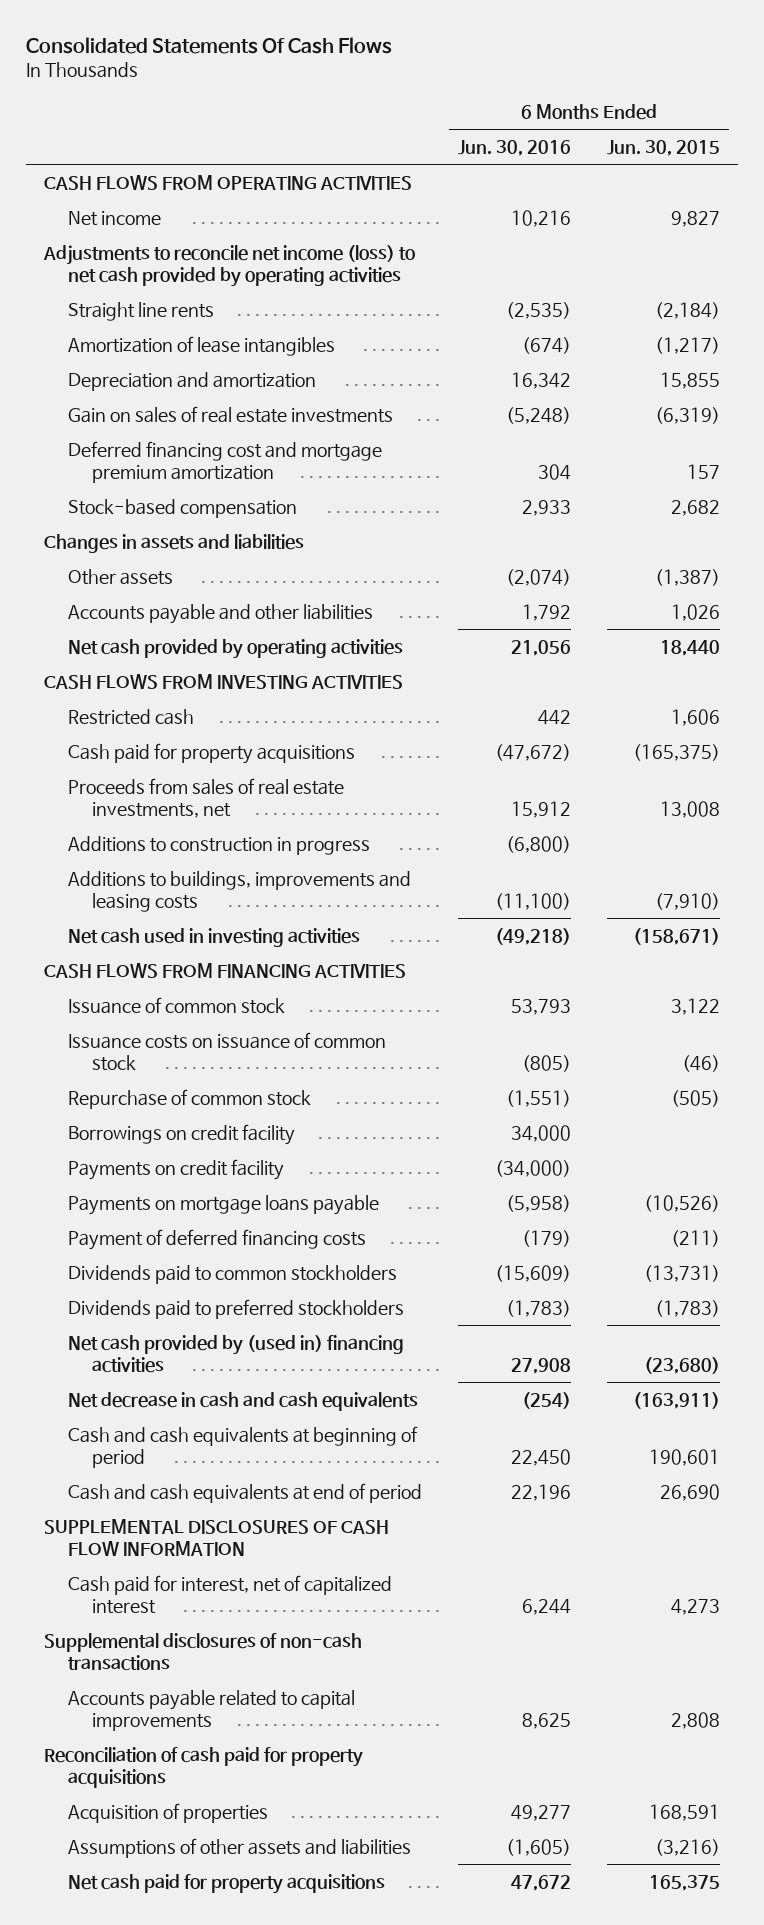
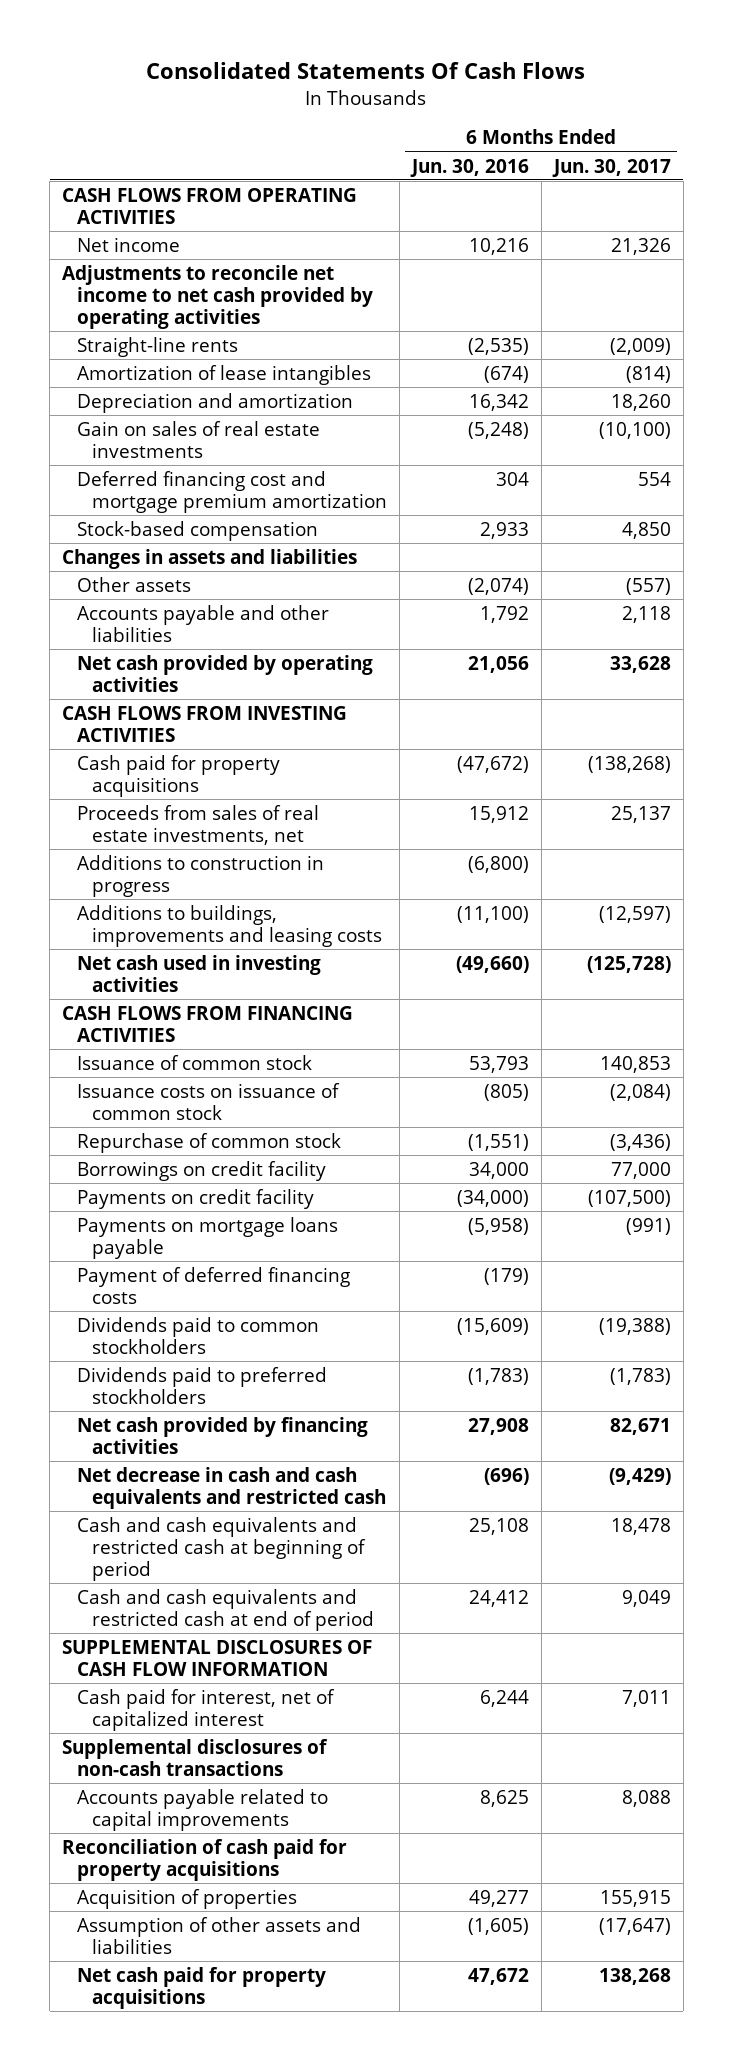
[607,139,721,156] Jun. 30, 2015 -> none
none -> [551,158,671,177] Jun. 30, 2017
[43,244,416,287] Adjustments to reconcile net income (loss) to net cash provided by operating activities -> [62,264,373,329] Adjustments to reconcile net income to net cash provided by operating activities
[68,301,215,321] Straight line rents -> [76,336,238,357] Straight-line rents
[68,708,195,725] Restricted cash -> none
[495,927,572,945] (49,218) -> [455,955,529,973] (49,660)
[68,1334,405,1373] Net cash provided by (used in) financing activities -> [76,1416,368,1454] Net cash provided by financing activities
[68,1391,419,1411] Net decrease in cash and cash equivalents -> [76,1466,386,1509] Net decrease in cash and cash equivalents and restricted cash
[522,1391,572,1409] (254) -> [483,1467,529,1485] (696)
[68,1425,419,1468] Cash and cash equivalents at beginning of period -> [76,1516,366,1581] Cash and cash equivalents and restricted cash at beginning of period
[511,1448,572,1466] 22,450 -> [468,1517,529,1535] 25,108
[68,1482,423,1503] Cash and cash equivalents at end of period -> [76,1588,374,1631] Cash and cash equivalents and restricted cash at end of period
[511,1483,572,1501] 22,196 -> [468,1589,529,1607] 24,412
[68,1837,412,1858] Assumptions of other assets and liabilities -> [76,1916,361,1954] Assumption of other assets and liabilities

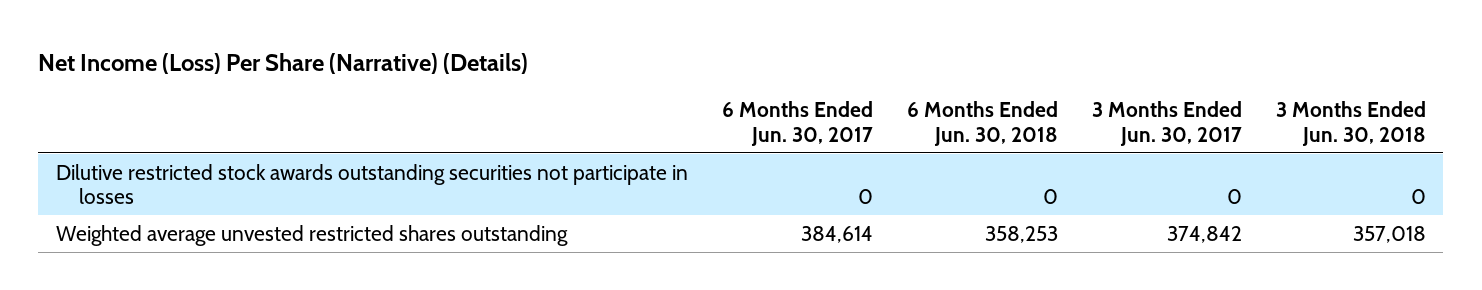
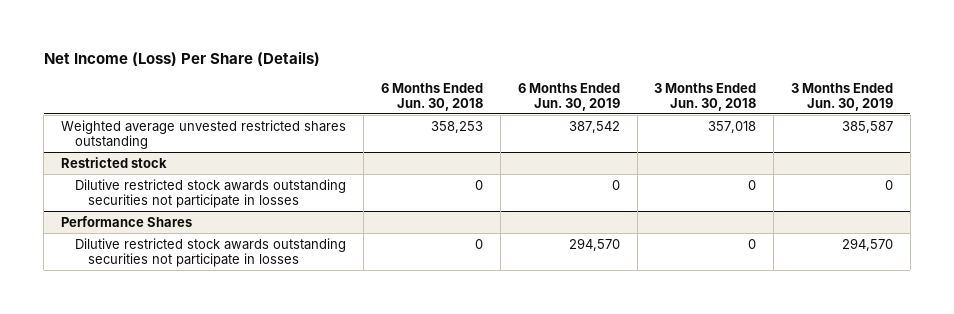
[38,52,529,74] Net Income (Loss) Per Share (Narrative) (Details) -> [43,51,320,67] Net Income (Loss) Per Share (Details)
[721,101,873,146] 6 Months Ended Jun. 30, 2017 -> none
[1091,101,1242,146] 3 Months Ended Jun. 30, 2017 -> none
none -> [517,82,620,111] 6 Months Ended Jun. 30, 2019
none -> [791,82,894,111] 3 Months Ended Jun. 30, 2019
[55,163,688,205] Dilutive restricted stock awards outstanding securities not participate in losses -> none
none -> [61,156,168,168] Restricted stock
none -> [74,178,346,208] Dilutive restricted stock awards outstanding securities not participate in losses
none -> [61,215,193,227] Performance Shares
none -> [74,237,346,267] Dilutive restricted stock awards outstanding securities not participate in losses

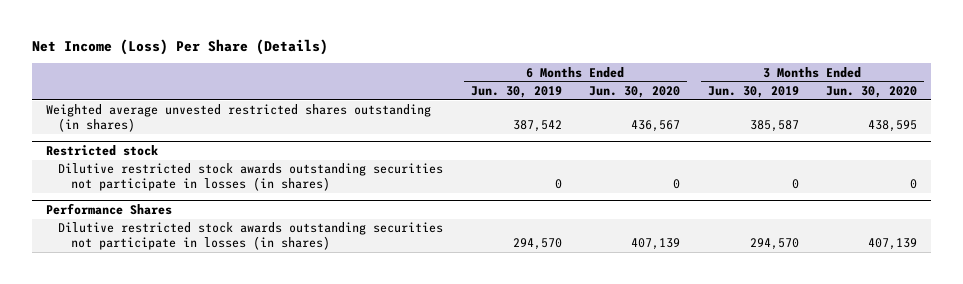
[381,82,484,111] 6 Months Ended Jun. 30, 2018 -> none
[654,82,757,111] 3 Months Ended Jun. 30, 2018 -> none
none -> [589,85,681,98] Jun. 30, 2020
none -> [826,85,918,98] Jun. 30, 2020
[61,119,347,149] Weighted average unvested restricted shares outstanding -> [45,104,431,133] Weighted average unvested restricted shares outstanding (in shares)
[74,178,346,208] Dilutive restricted stock awards outstanding securities not participate in losses -> [58,163,444,192] Dilutive restricted stock awards outstanding securities not participate in losses (in shares)
[74,237,346,267] Dilutive restricted stock awards outstanding securities not participate in losses -> [58,222,444,251] Dilutive restricted stock awards outstanding securities not participate in losses (in shares)

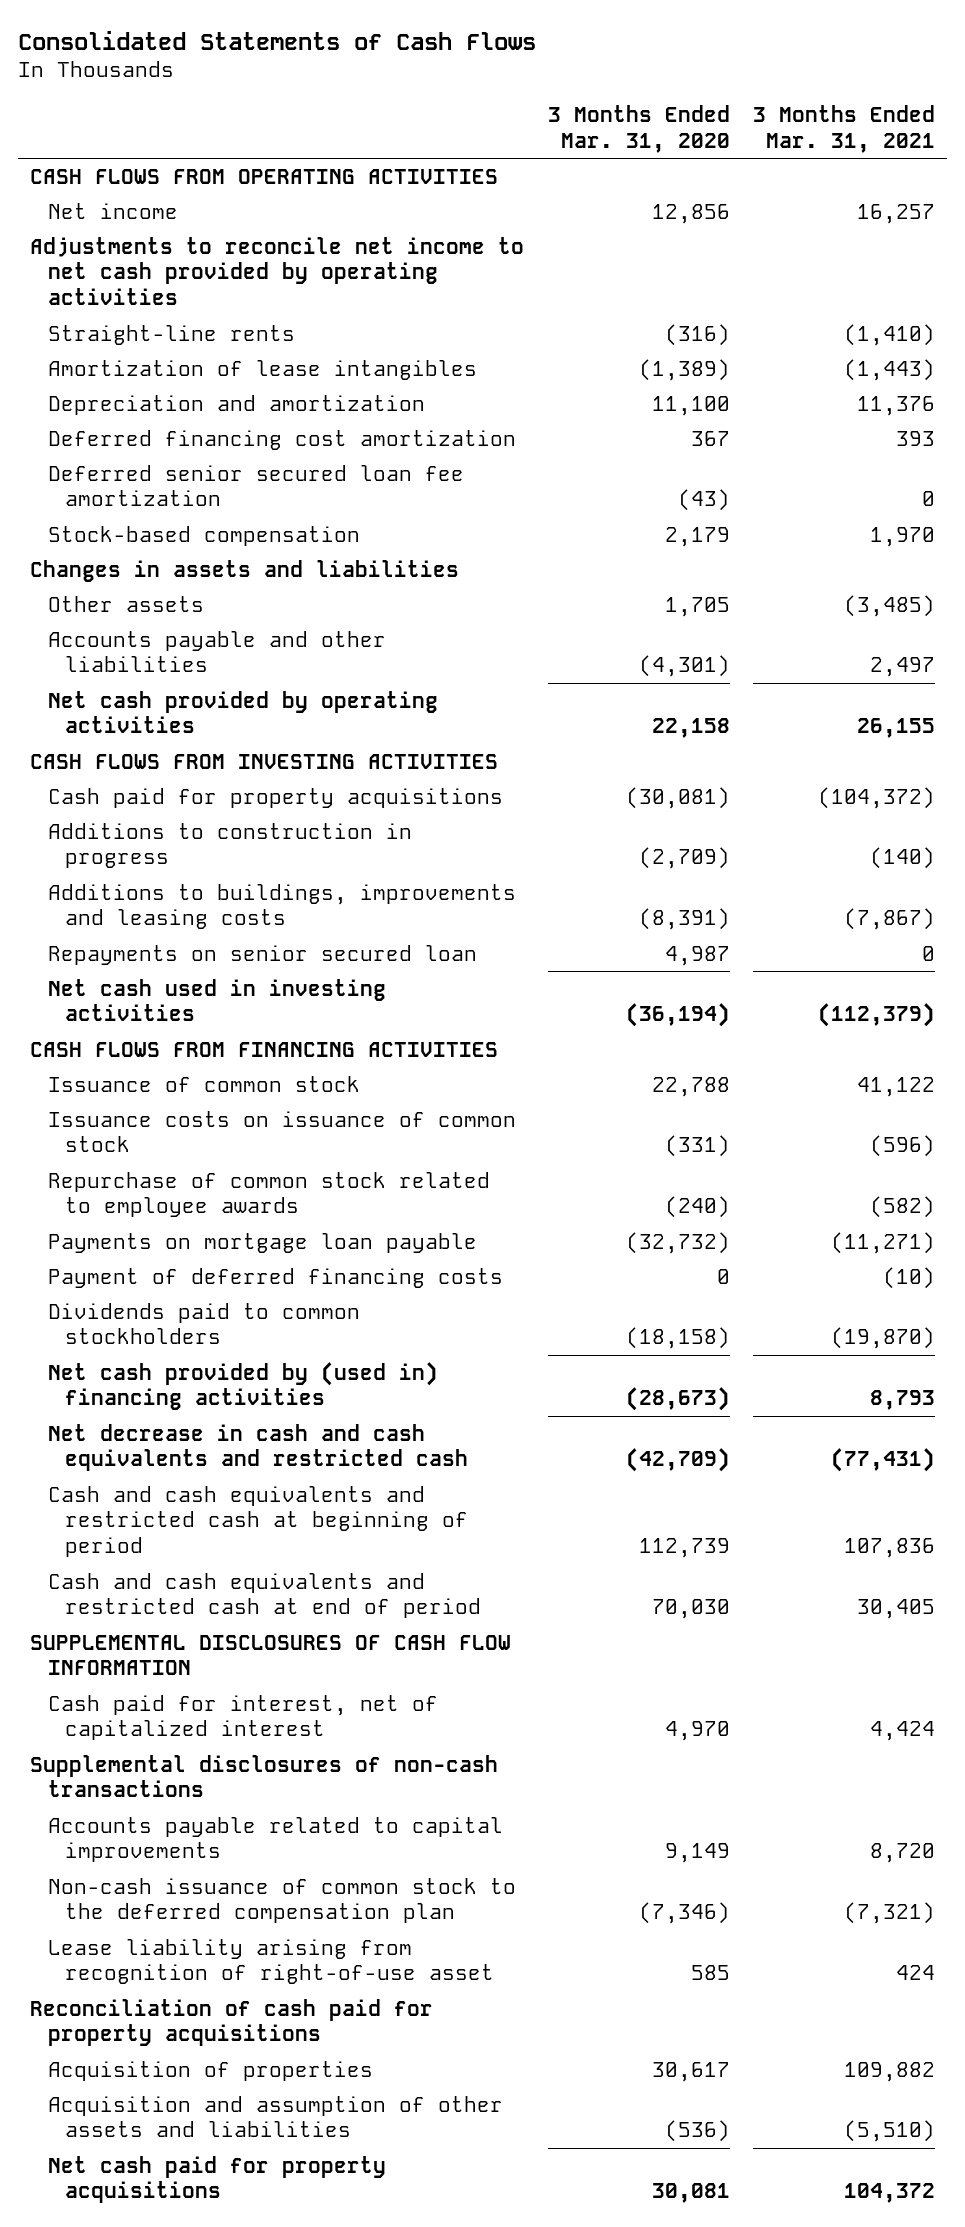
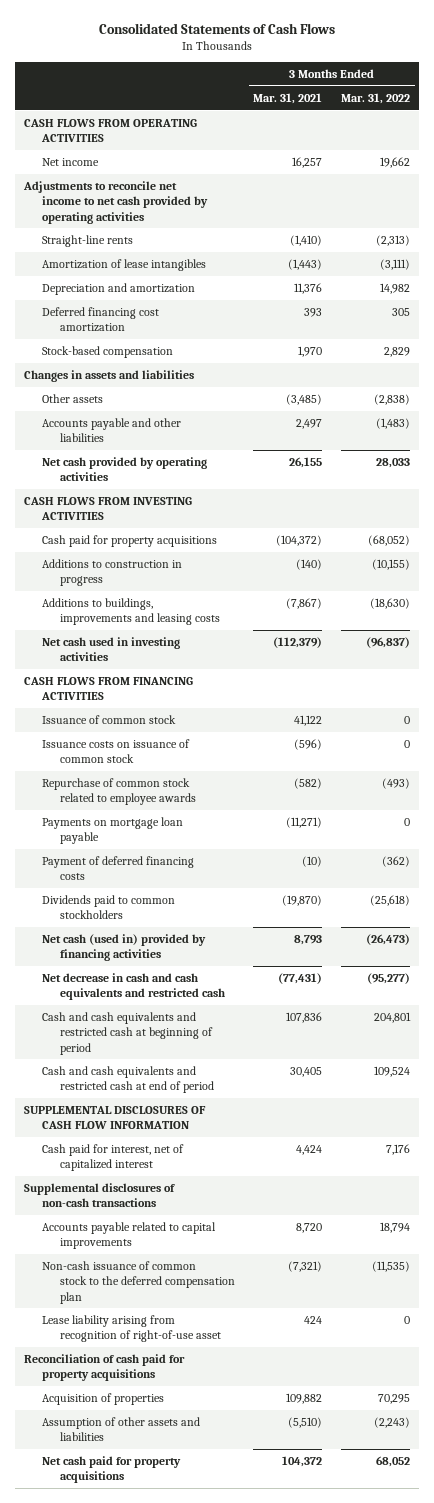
[547,105,730,153] 3 Months Ended Mar. 31, 2020 -> none
none -> [340,92,410,104] Mar. 31, 2022
[47,464,464,507] Deferred senior secured loan fee amortization -> none
[47,944,477,965] Repayments on senior secured loan -> none
[47,1361,438,1411] Net cash provided by (used in) financing activities -> [42,933,207,962] Net cash (used in) provided by financing activities
[47,2095,503,2138] Acquisition and assumption of other assets and liabilities -> [42,1416,201,1442] Assumption of other assets and liabilities

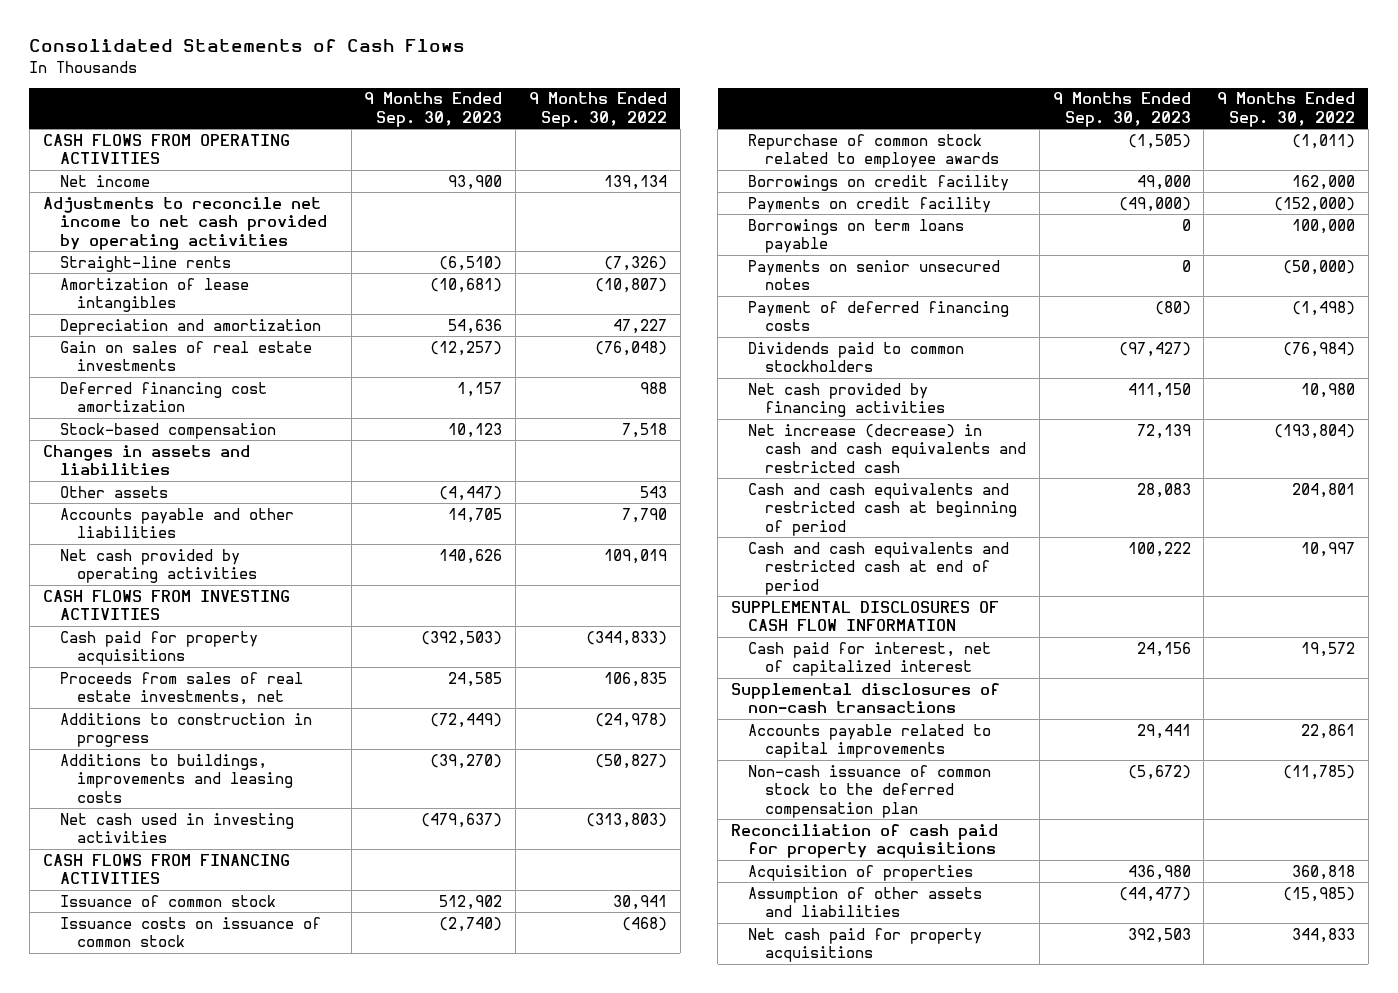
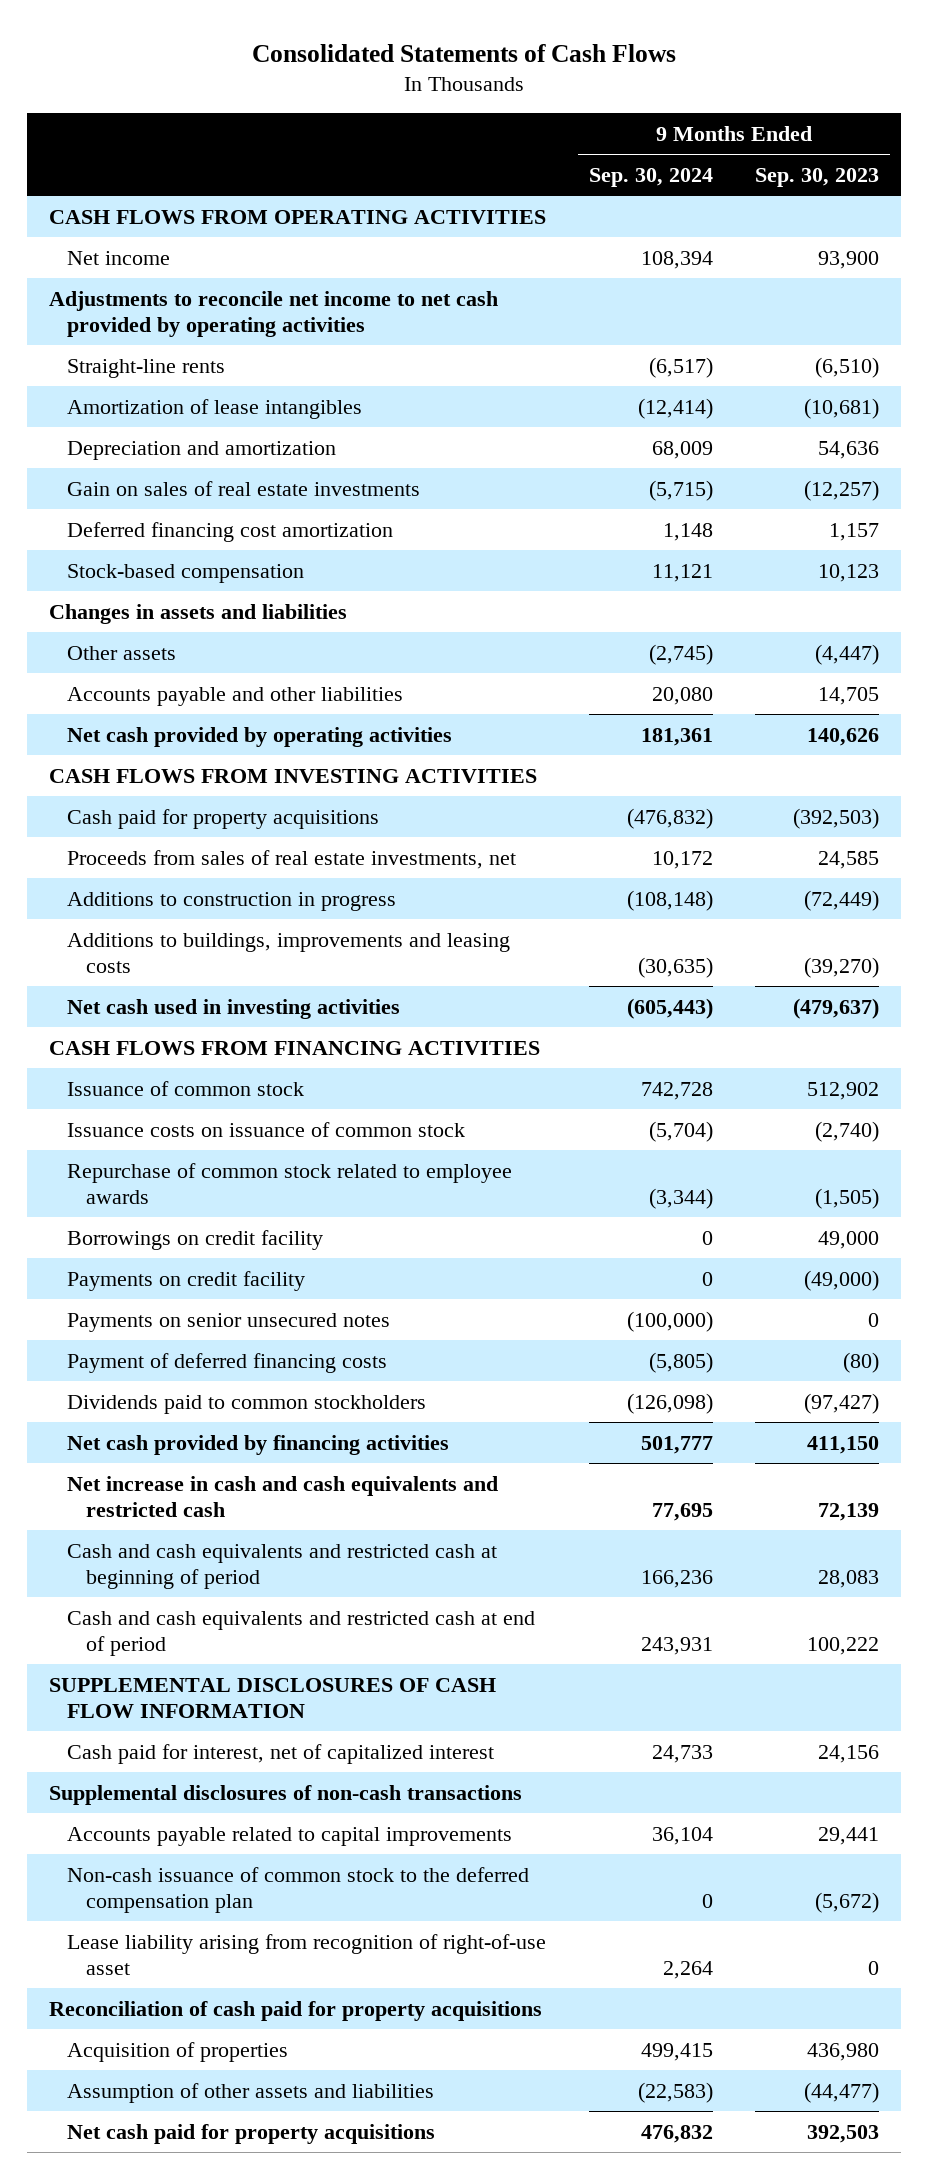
[528,92,667,127] 9 Months Ended Sep. 30, 2022 -> none
none -> [588,167,713,187] Sep. 30, 2024
[747,218,964,254] Borrowings on term loans payable -> none
[747,423,1027,473] Net increase (decrease) in cash and cash equivalents and restricted cash -> [67,1475,499,1517] Net increase in cash and cash equivalents and restricted cash
none -> [67,1933,547,1975] Lease liability arising from recognition of right-of-use asset

